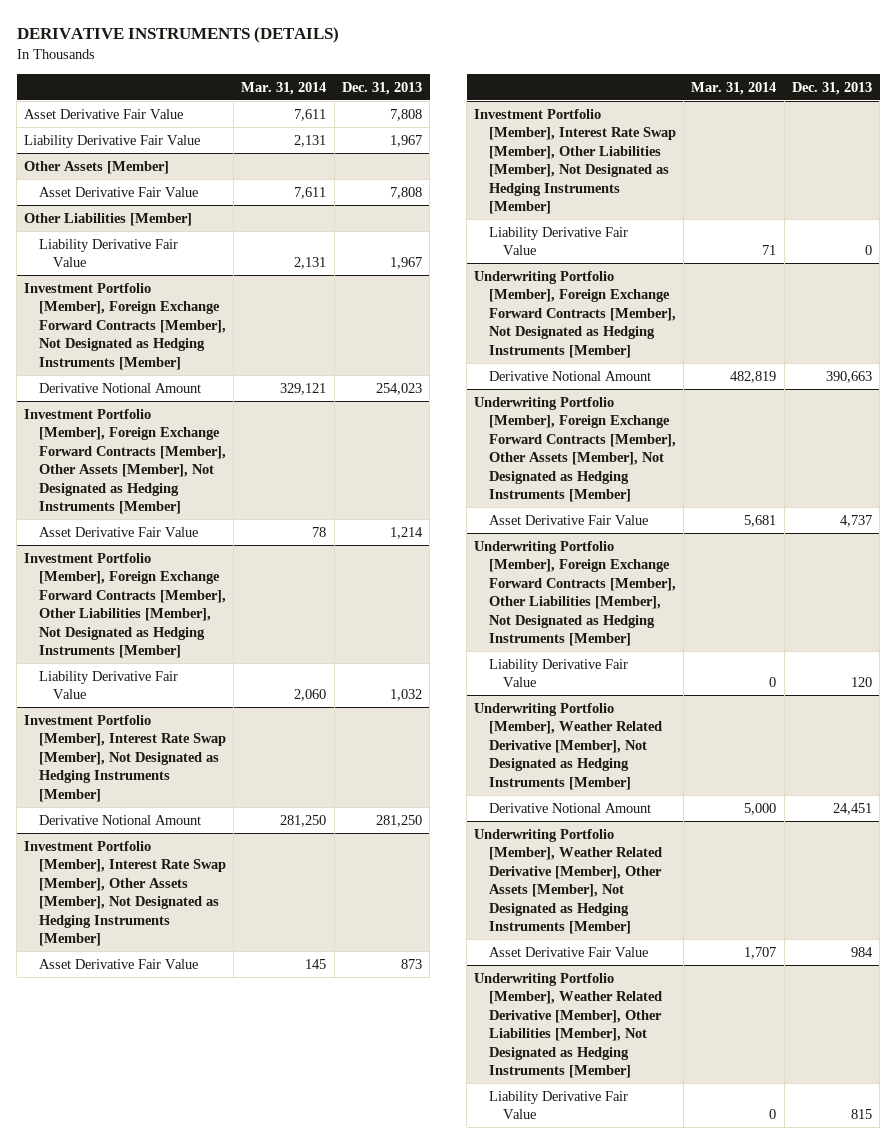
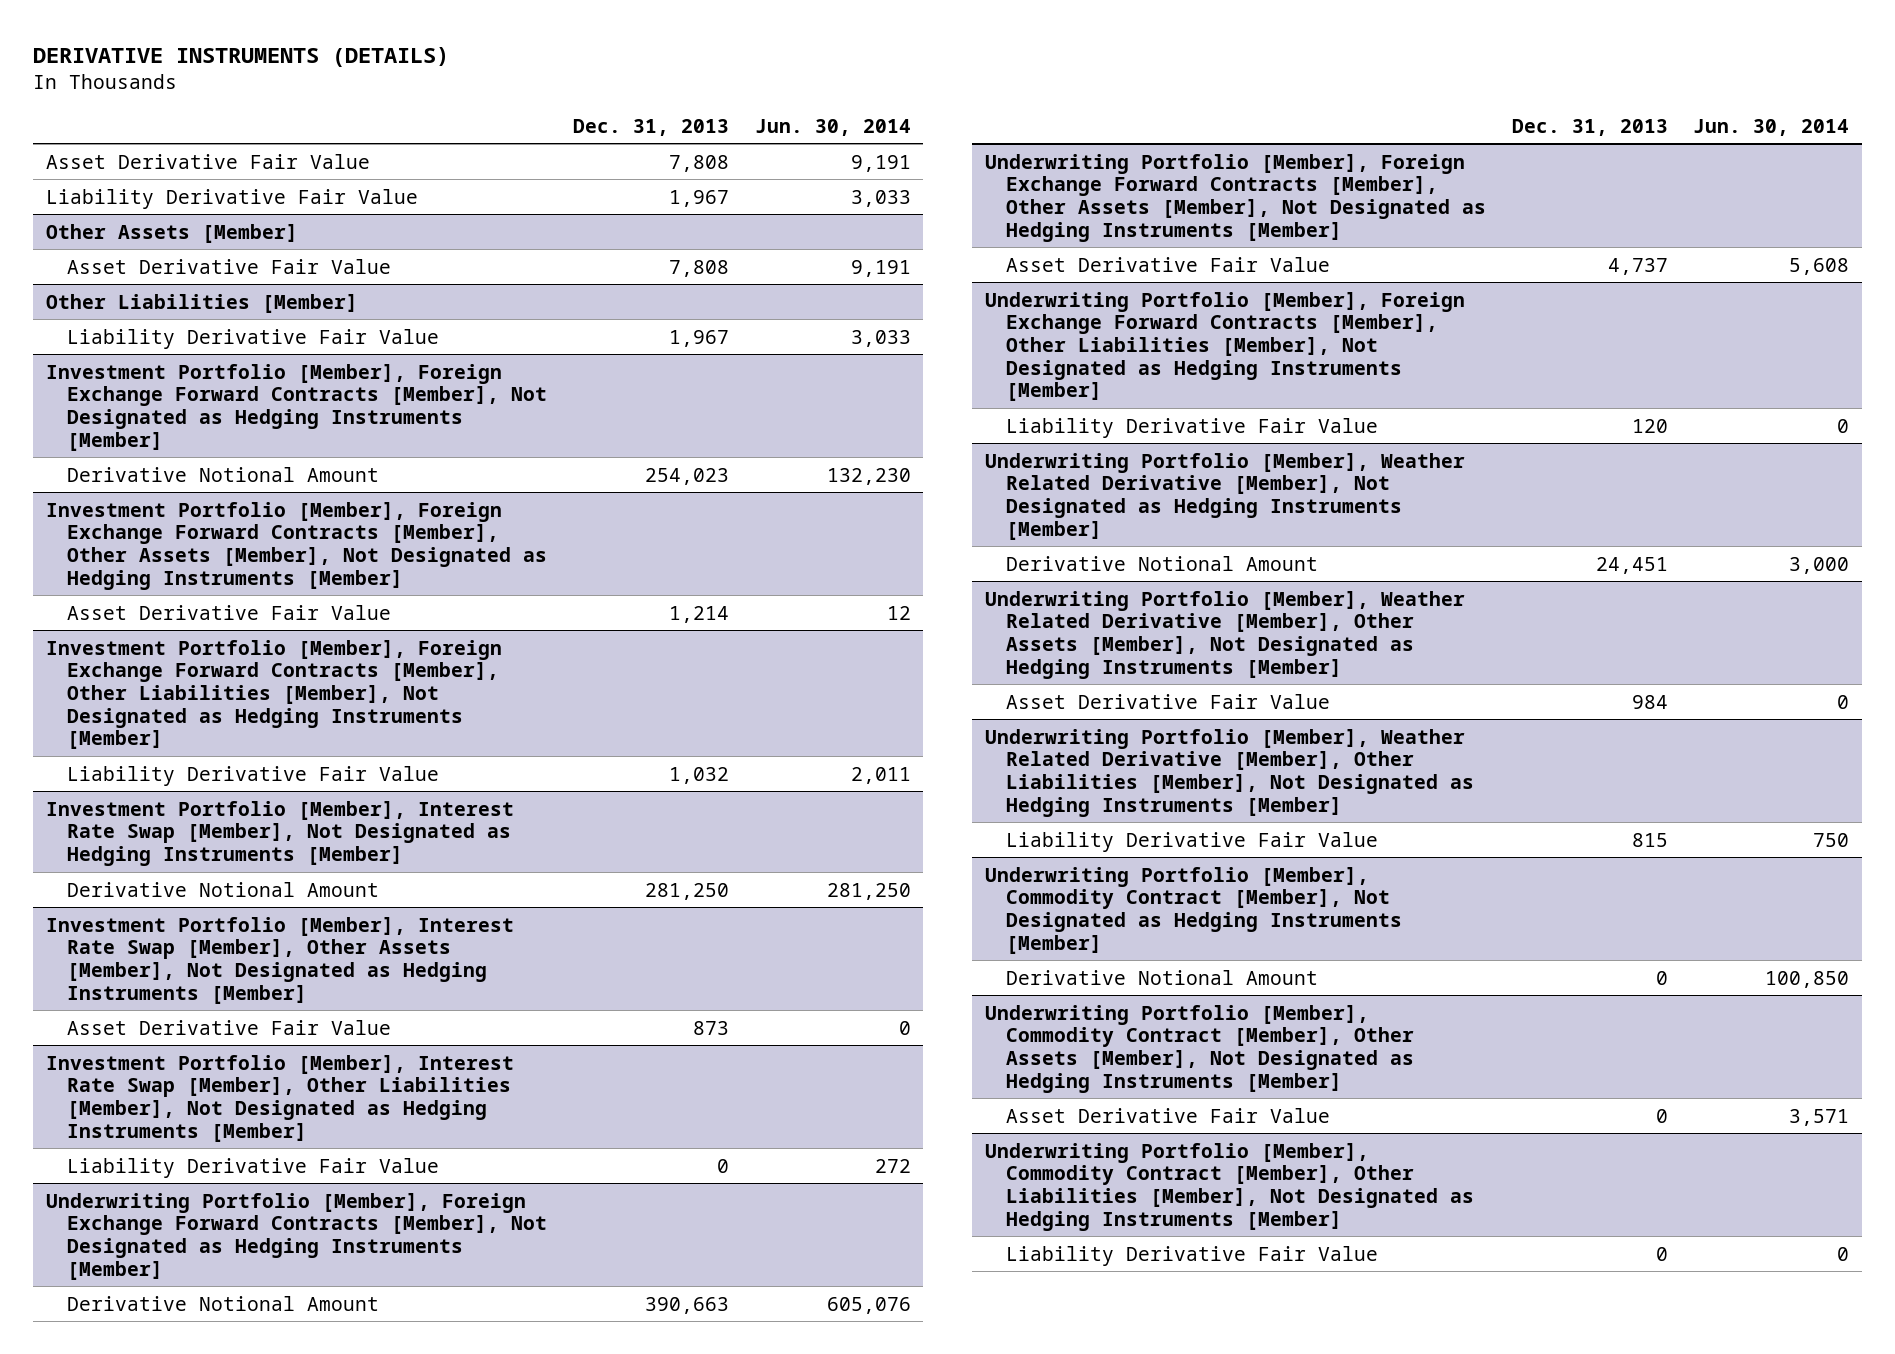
[241,81,327,95] Mar. 31, 2014 -> none
none -> [754,118,911,136] Jun. 30, 2014
none -> [984,866,1402,954] Underwriting Portfolio [Member], Commodity Contract [Member], Not Designated as Hedging Instruments [Member]
none -> [1005,969,1318,985] Derivative Notional Amount
none -> [984,1004,1414,1093] Underwriting Portfolio [Member], Commodity Contract [Member], Other Assets [Member], Not Designated as Hedging Instruments [Member]
none -> [1005,1107,1330,1123] Asset Derivative Fair Value
none -> [984,1142,1474,1231] Underwriting Portfolio [Member], Commodity Contract [Member], Other Liabilities [Member], Not Designated as Hedging Instruments [Member]
none -> [1005,1245,1378,1266] Liability Derivative Fair Value

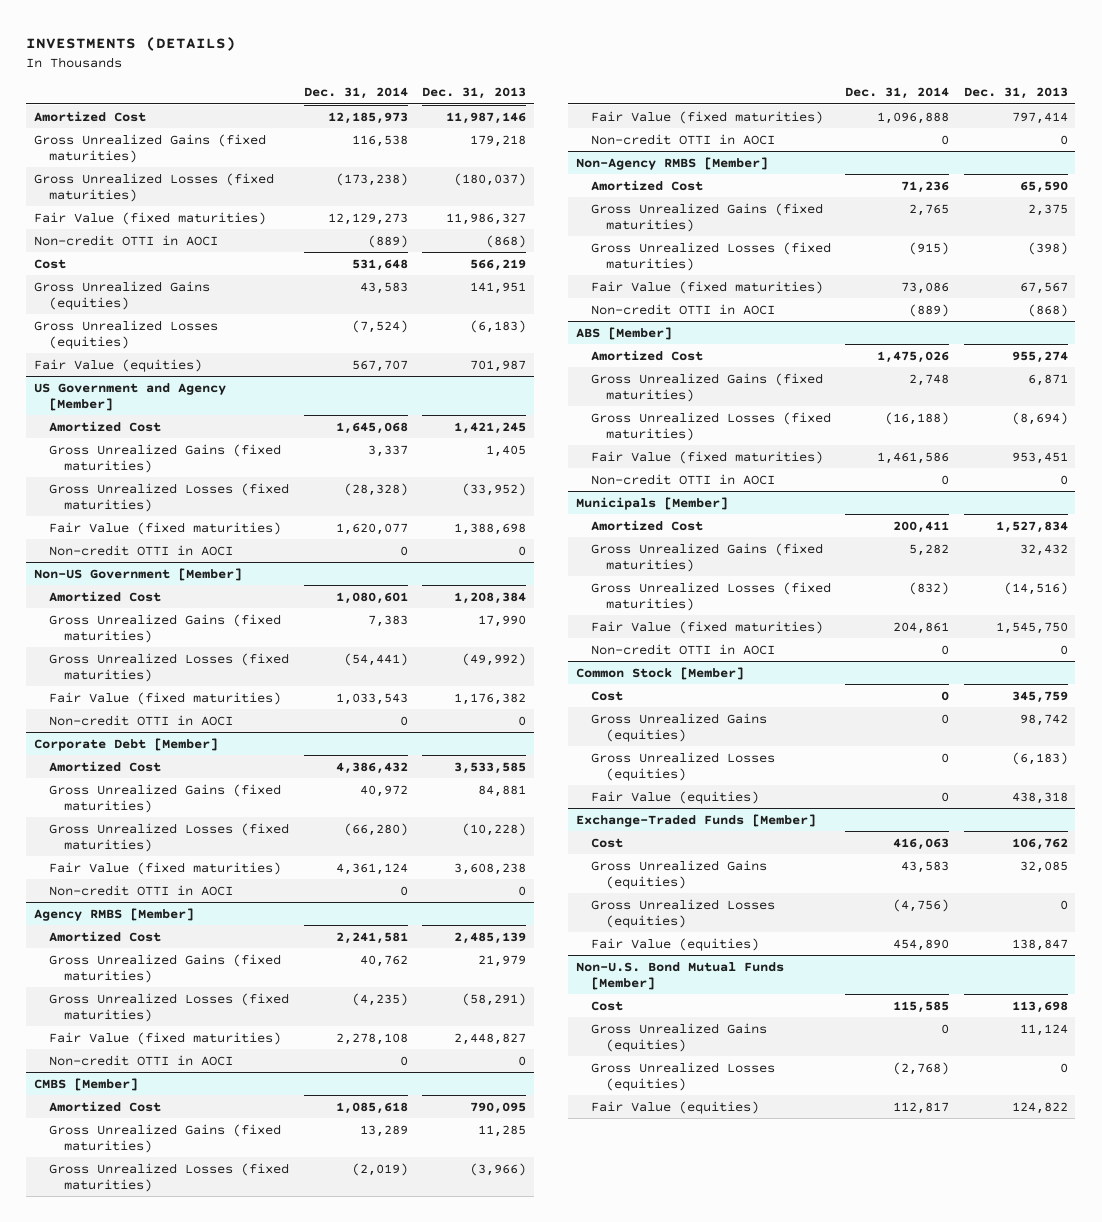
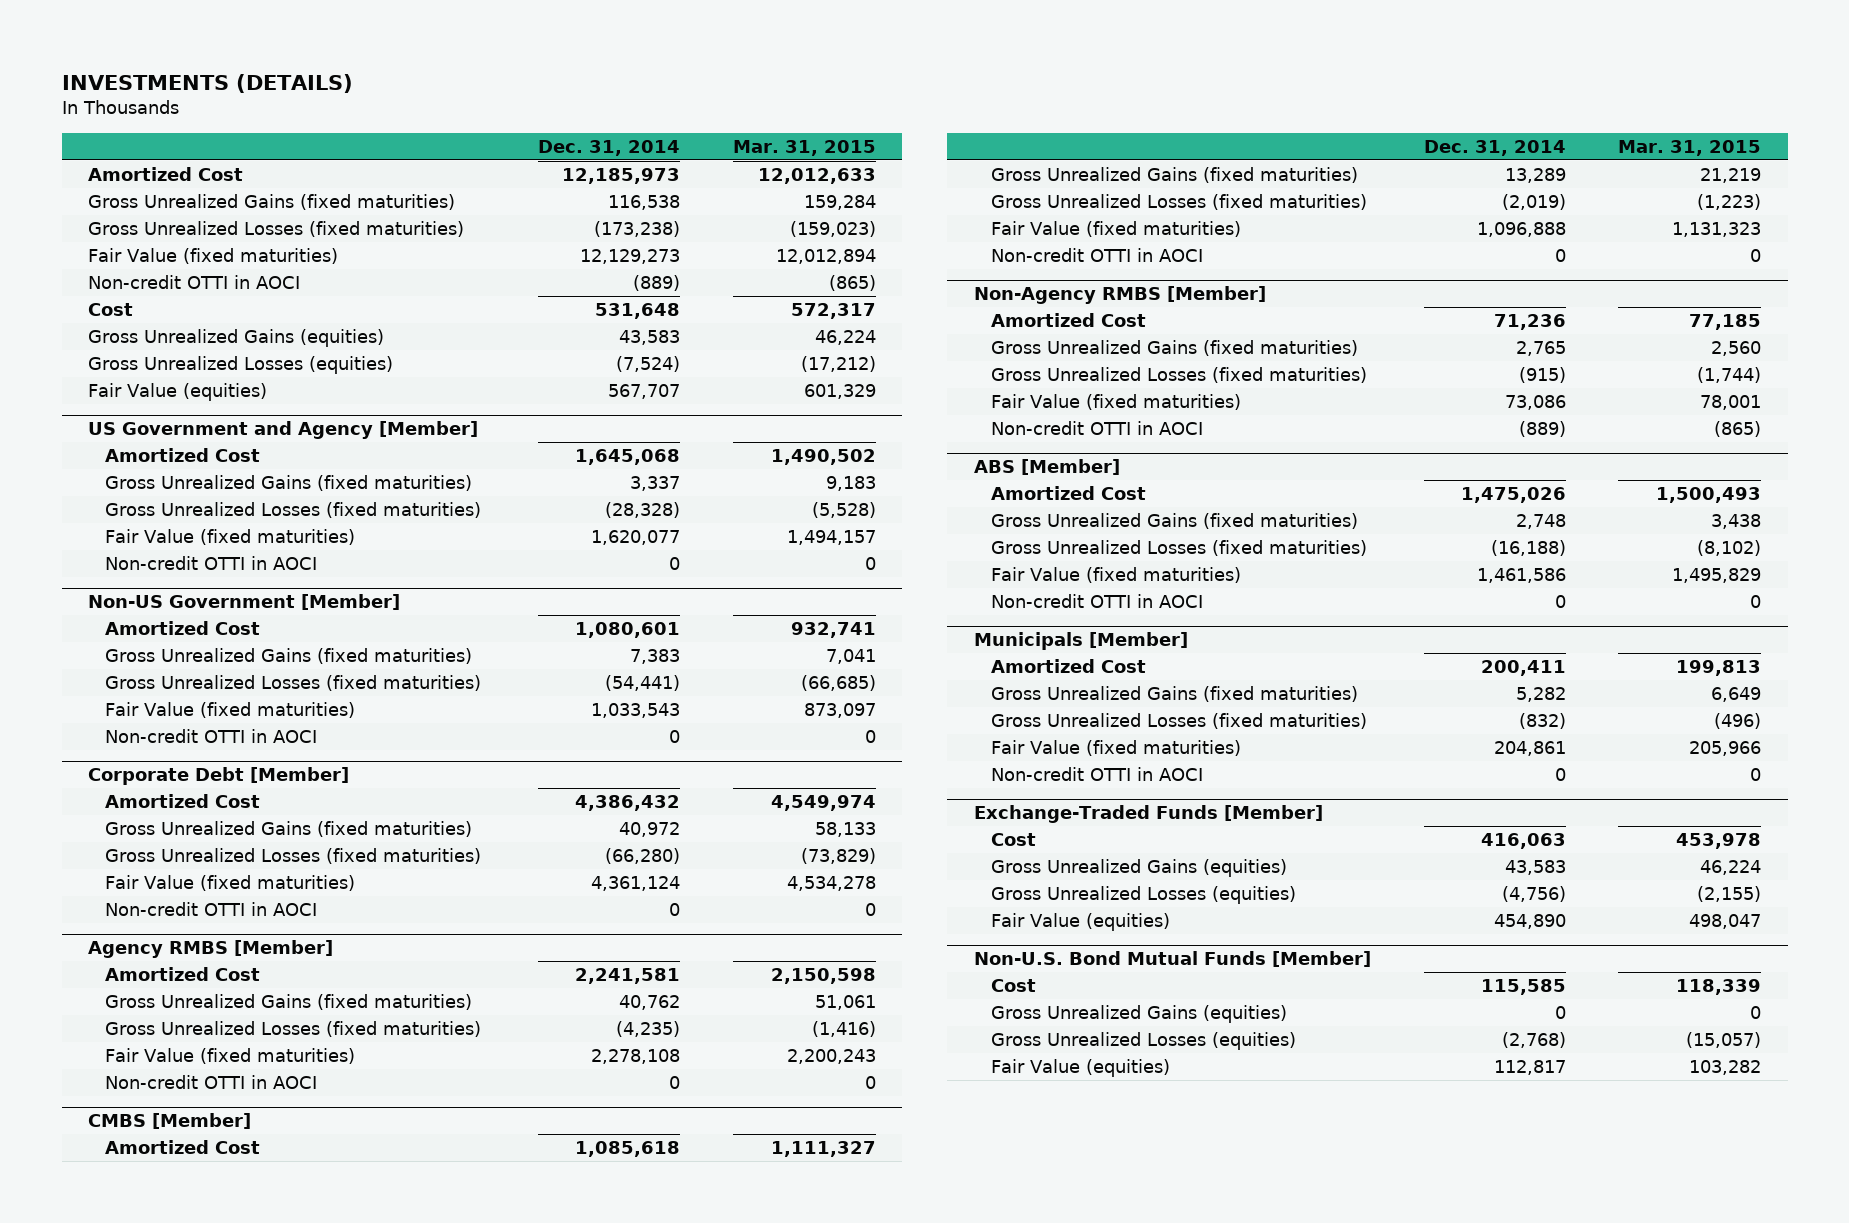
[422,87,527,100] Dec. 31, 2013 -> none
none -> [732,139,876,156] Mar. 31, 2015
[575,666,744,680] Common Stock [Member] -> none
[590,690,623,701] Cost -> none
[590,712,767,742] Gross Unrealized Gains (equities) -> none
[590,751,775,781] Gross Unrealized Losses (equities) -> none
[590,790,759,804] Fair Value (equities) -> none

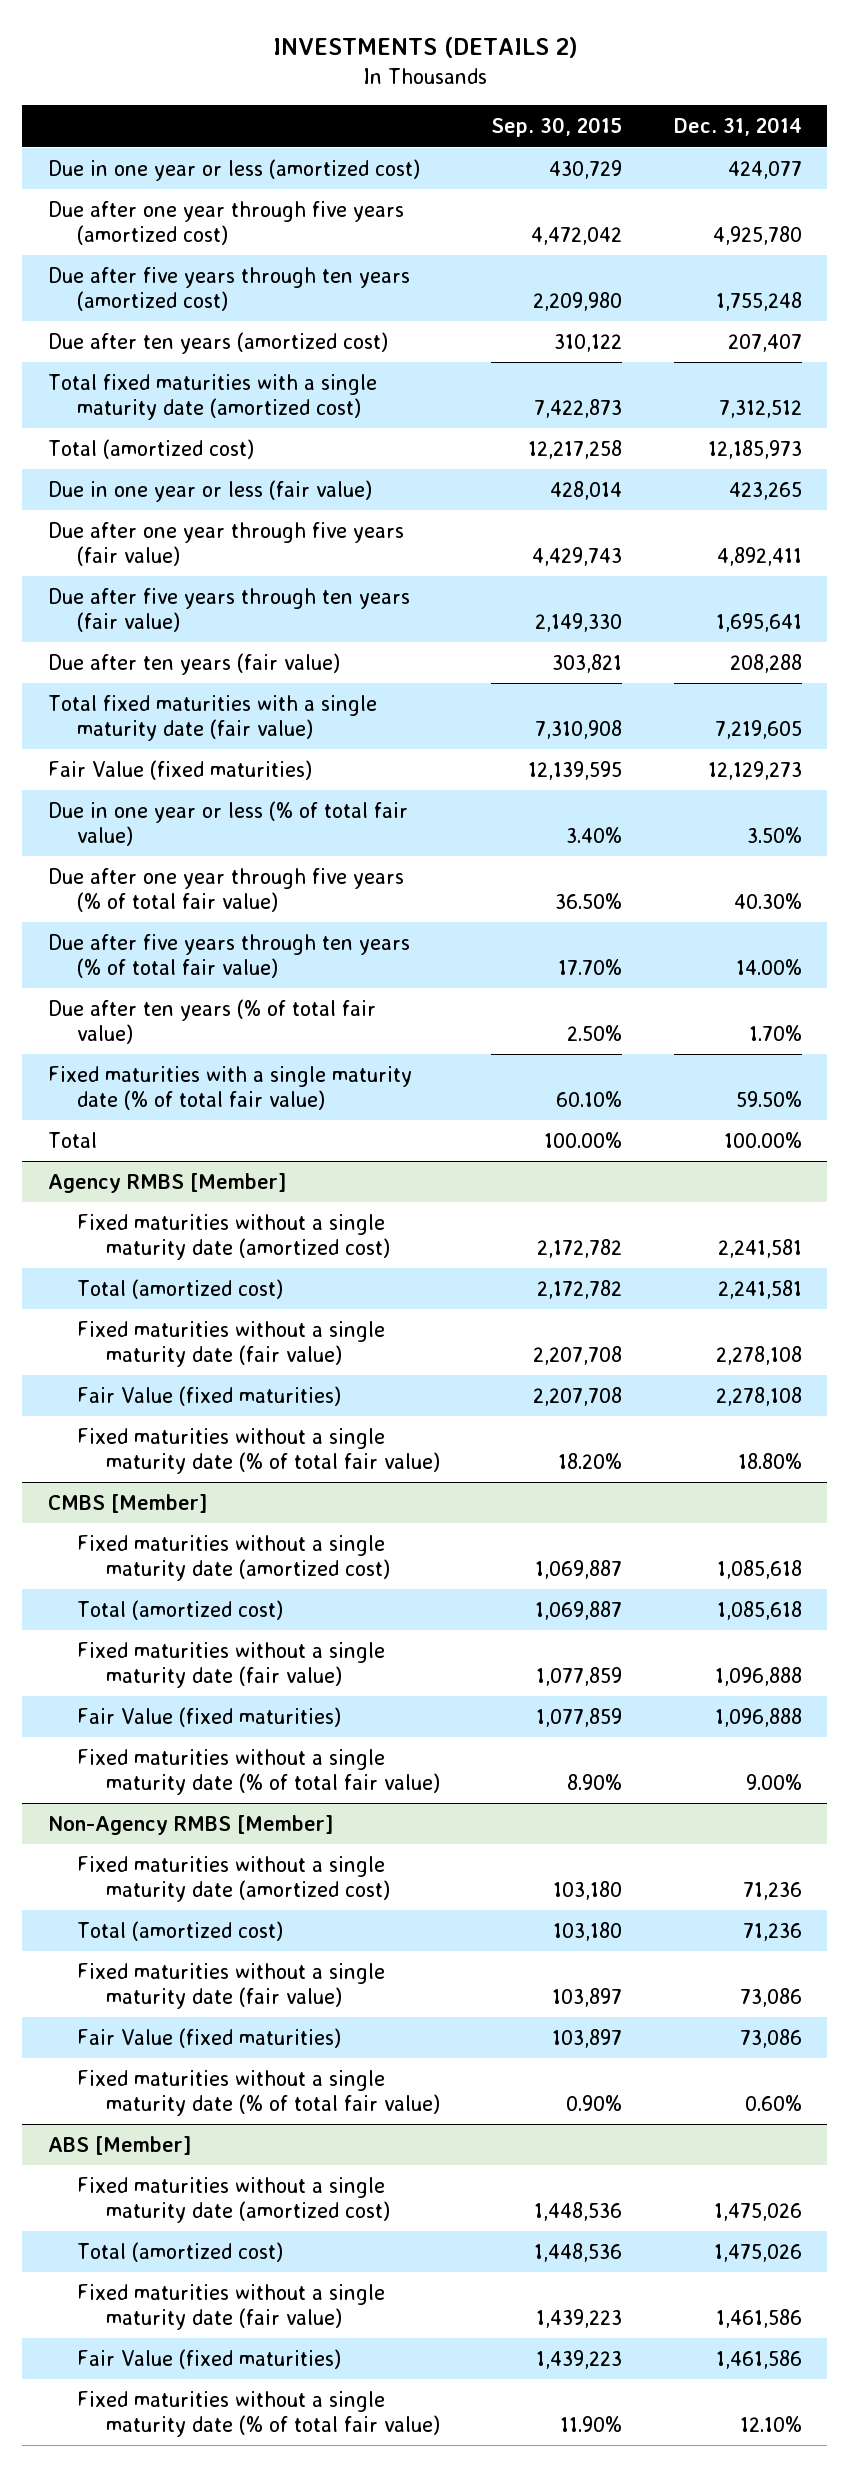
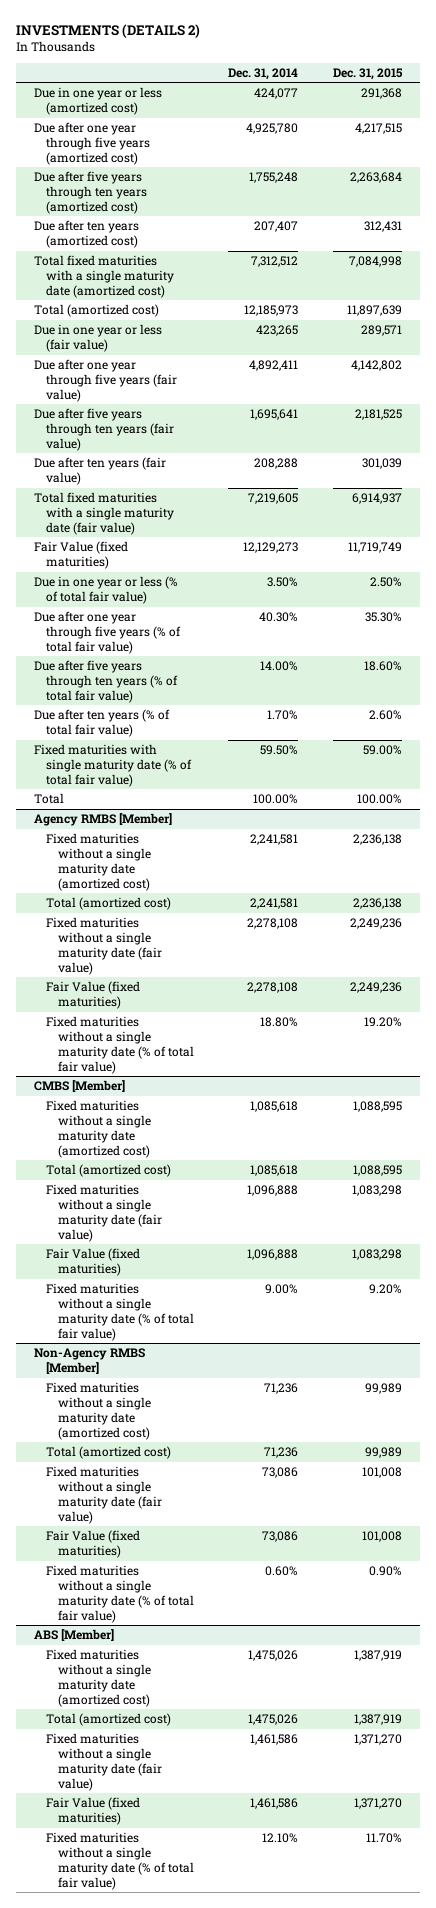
[491,117,623,138] Sep. 30, 2015 -> none
none -> [333,67,404,80] Dec. 31, 2015
[47,1065,412,1110] Fixed maturities with a single maturity date (% of total fair value) -> [33,744,192,787] Fixed maturities with single maturity date (% of total fair value)

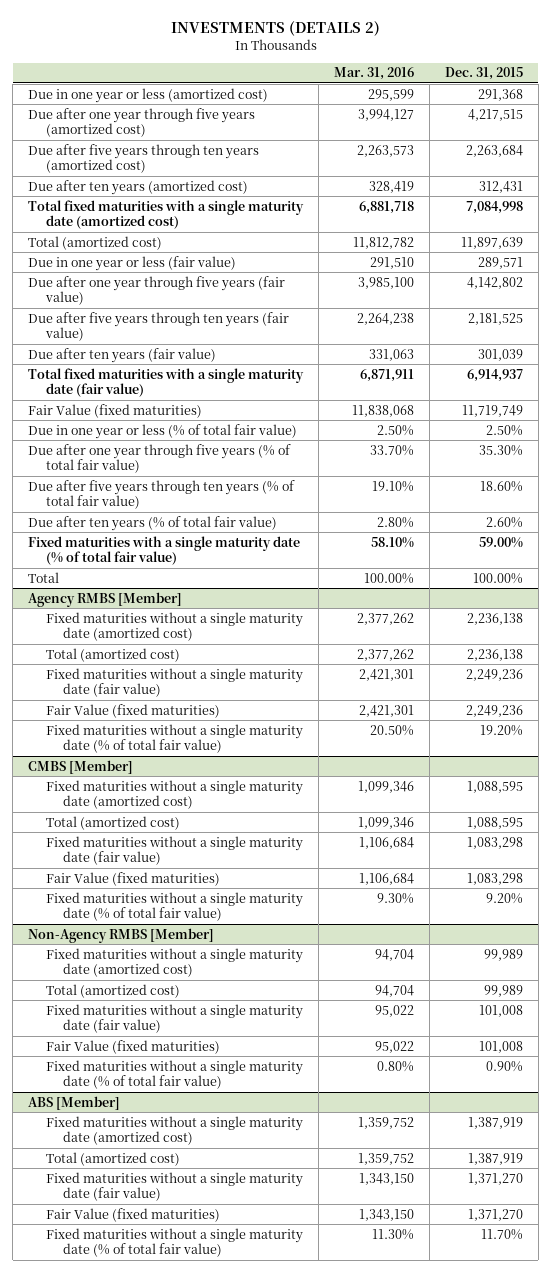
[228,67,299,80] Dec. 31, 2014 -> none
none -> [334,67,415,81] Mar. 31, 2016
[33,744,192,787] Fixed maturities with single maturity date (% of total fair value) -> [28,535,301,566] Fixed maturities with a single maturity date (% of total fair value)

